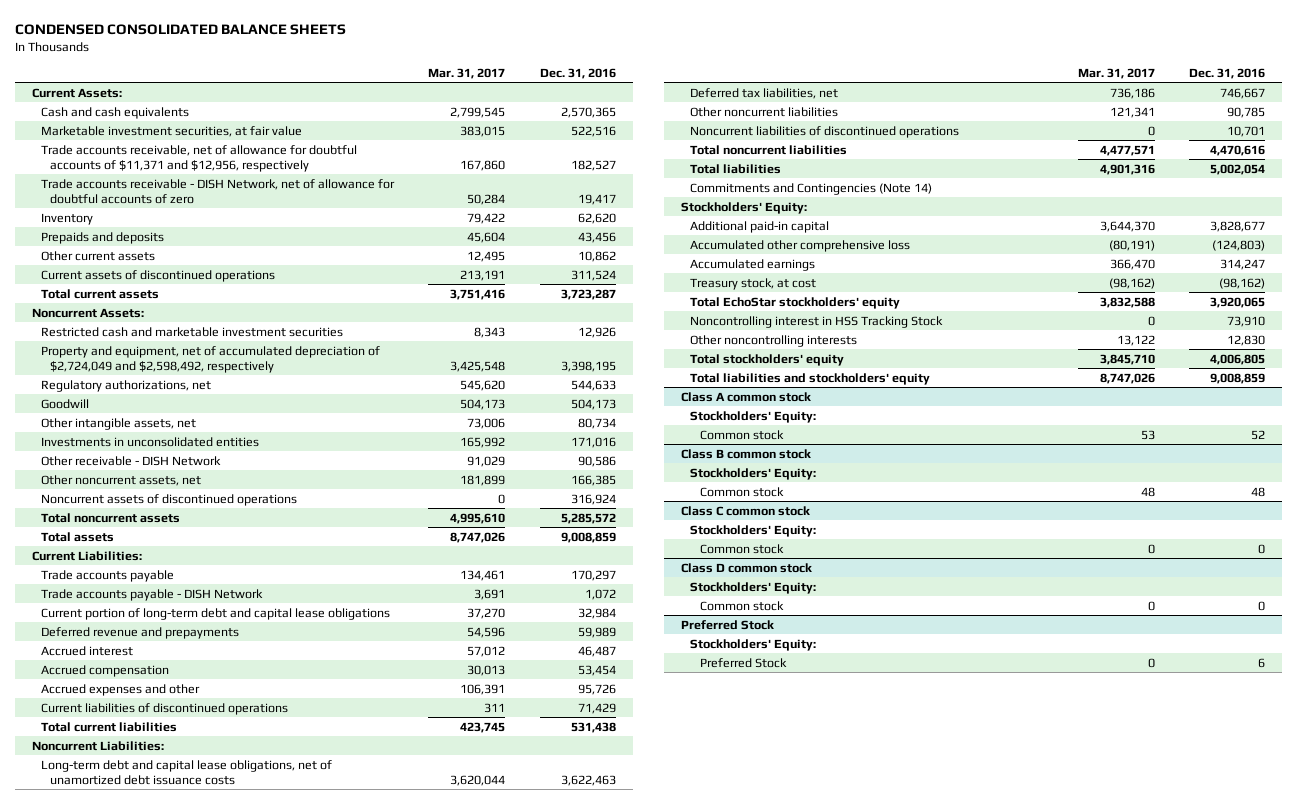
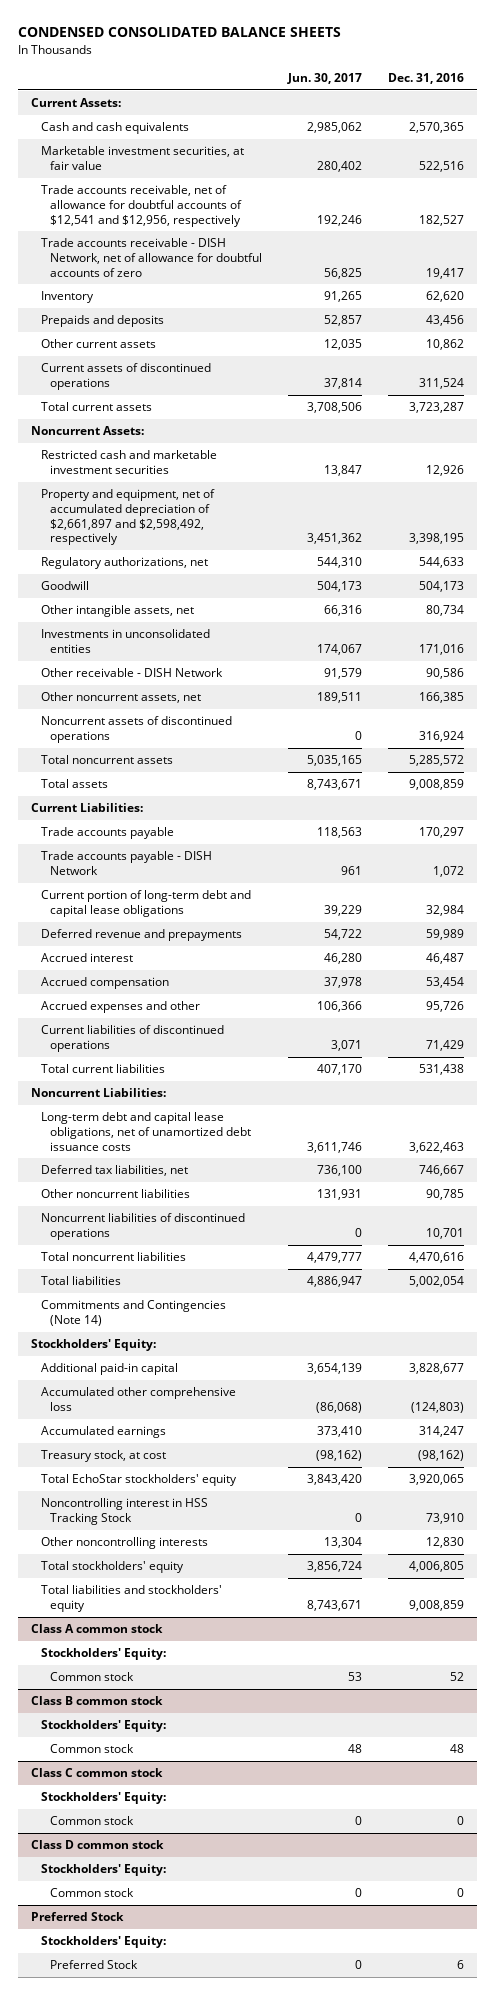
[428,67,506,79] Mar. 31, 2017 -> none
none -> [286,73,362,85] Jun. 30, 2017
[40,144,357,172] Trade accounts receivable, net of allowance for doubtful accounts of $11,371 and $12,956, respectively -> [40,185,242,227] Trade accounts receivable, net of allowance for doubtful accounts of $12,541 and $12,956, respectively
[40,345,380,373] Property and equipment, net of accumulated depreciation of $2,724,049 and $2,598,492, respectively -> [40,489,215,546] Property and equipment, net of accumulated depreciation of $2,661,897 and $2,598,492, respectively

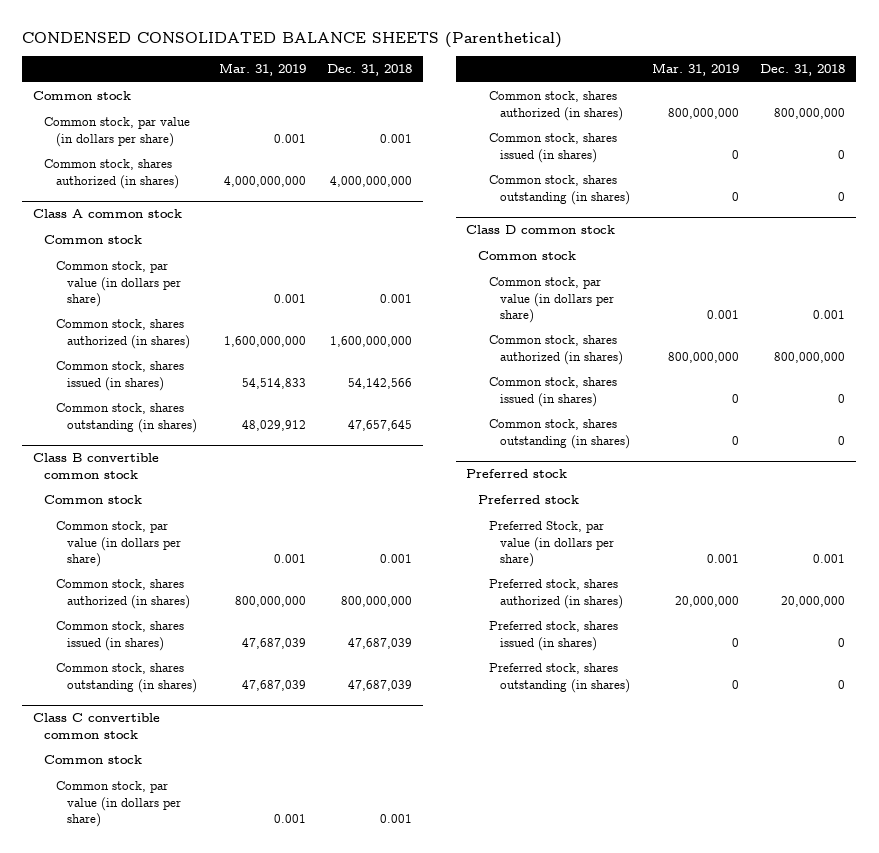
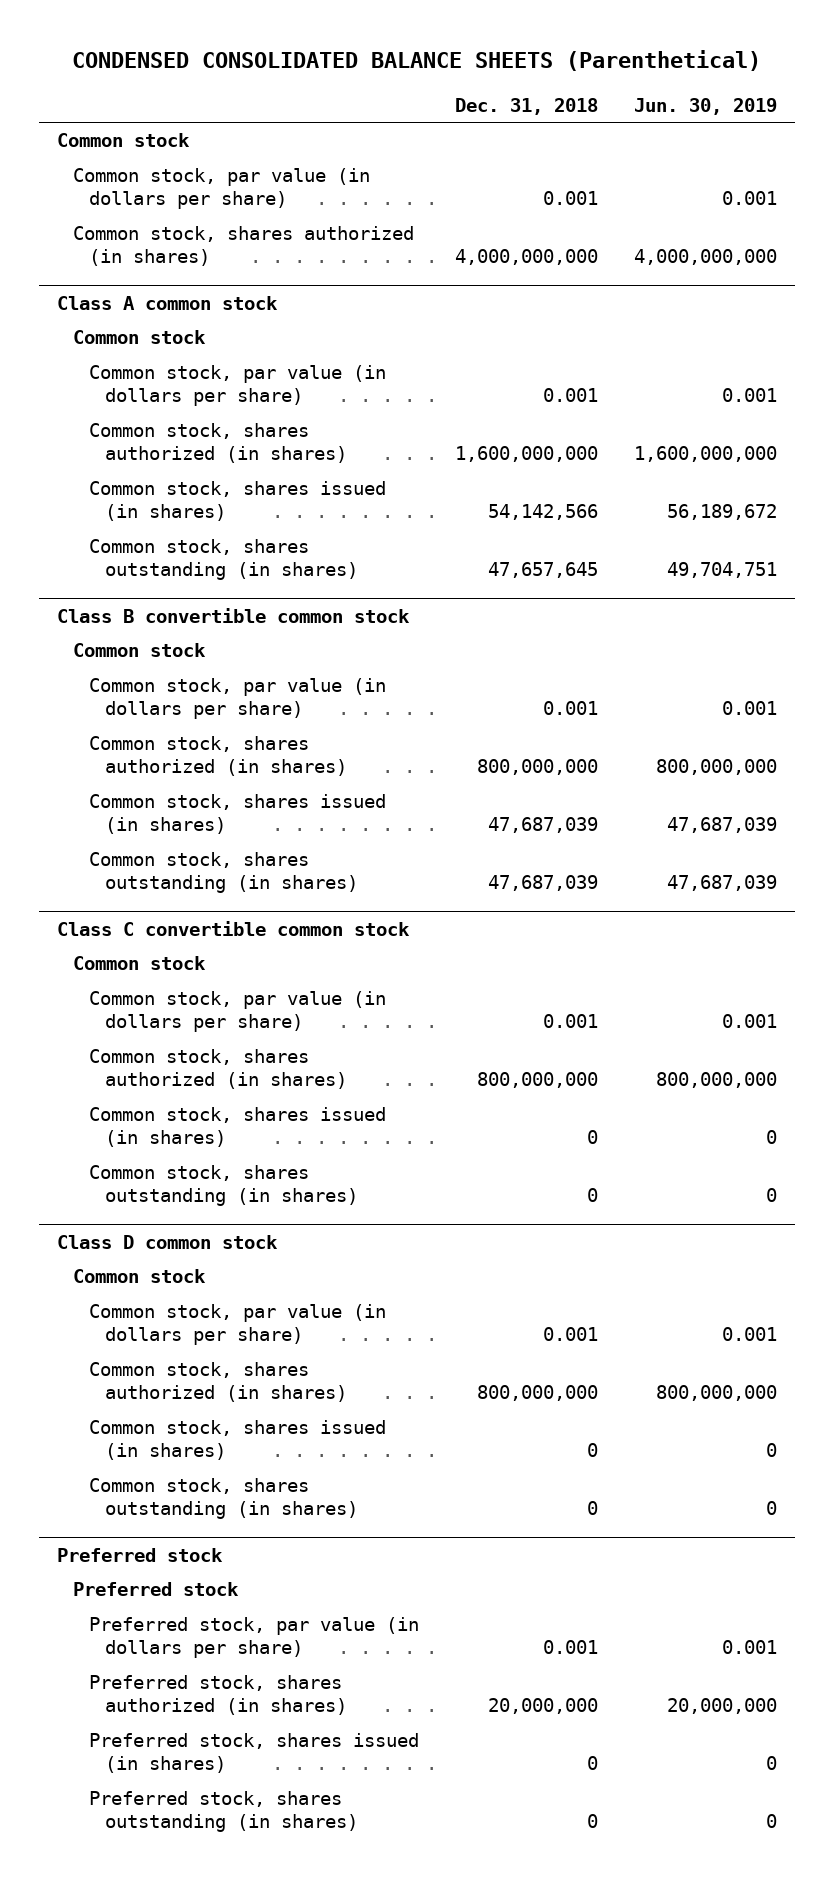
[218,63,306,77] Mar. 31, 2019 -> none
none -> [633,98,777,116] Jun. 30, 2019
[488,521,615,567] Preferred Stock, par value (in dollars per share) -> [88,1617,419,1659] Preferred stock, par value (in dollars per share)

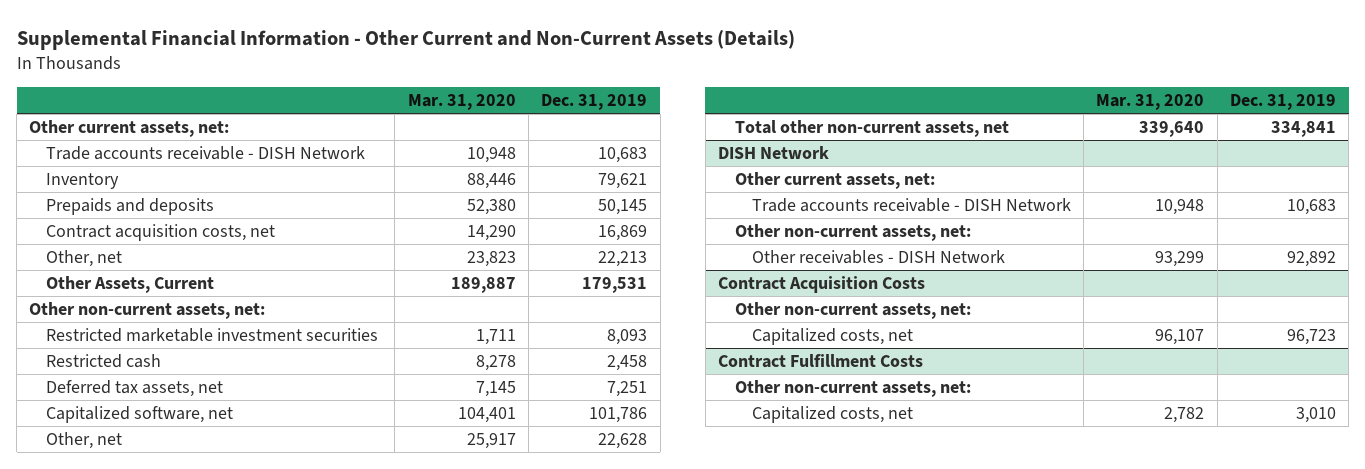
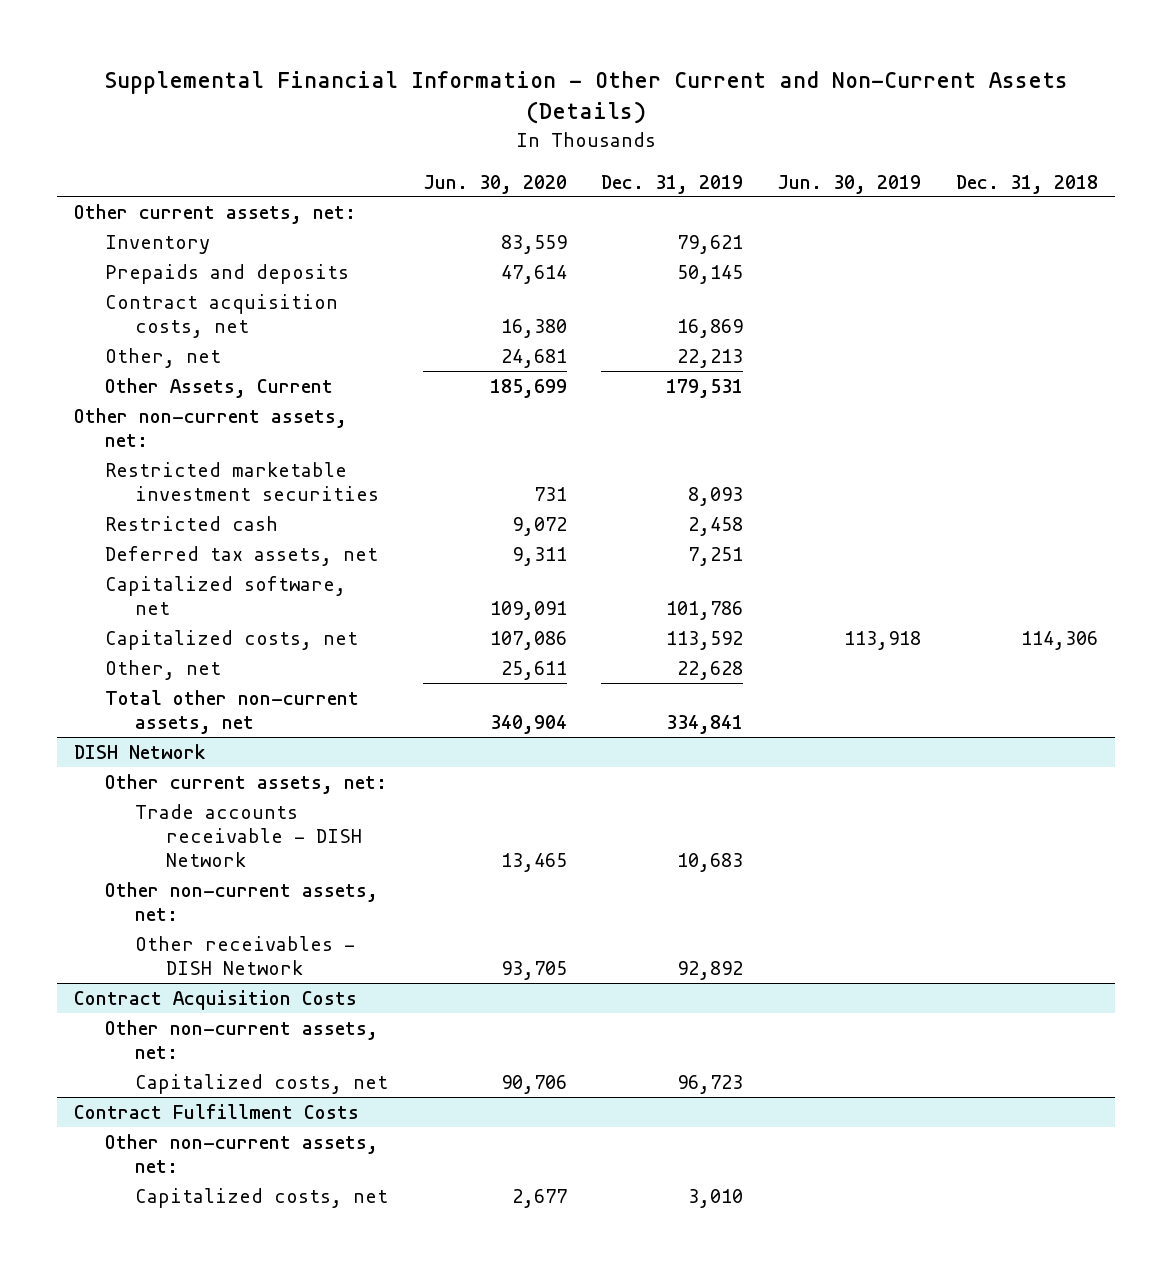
[407,93,516,110] Mar. 31, 2020 -> none
none -> [422,174,567,194] Jun. 30, 2020
none -> [777,174,922,194] Jun. 30, 2019
none -> [955,174,1098,194] Dec. 31, 2018
[46,145,366,160] Trade accounts receivable - DISH Network -> none
none -> [104,629,358,650] Capitalized costs, net

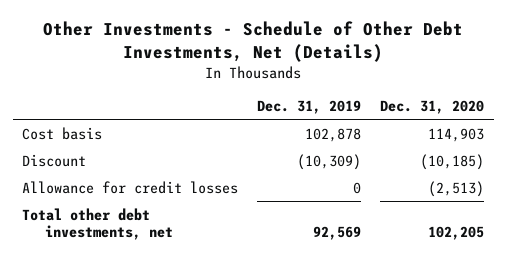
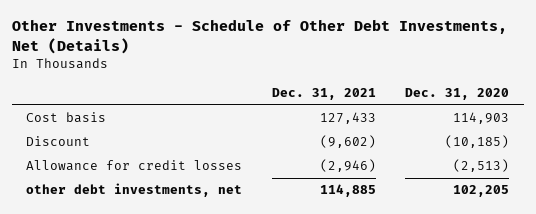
[257,99,362,114] Dec. 31, 2019 -> none
none -> [271,88,376,101] Dec. 31, 2021
[22,207,174,241] Total other debt investments, net -> [26,183,243,198] other debt investments, net

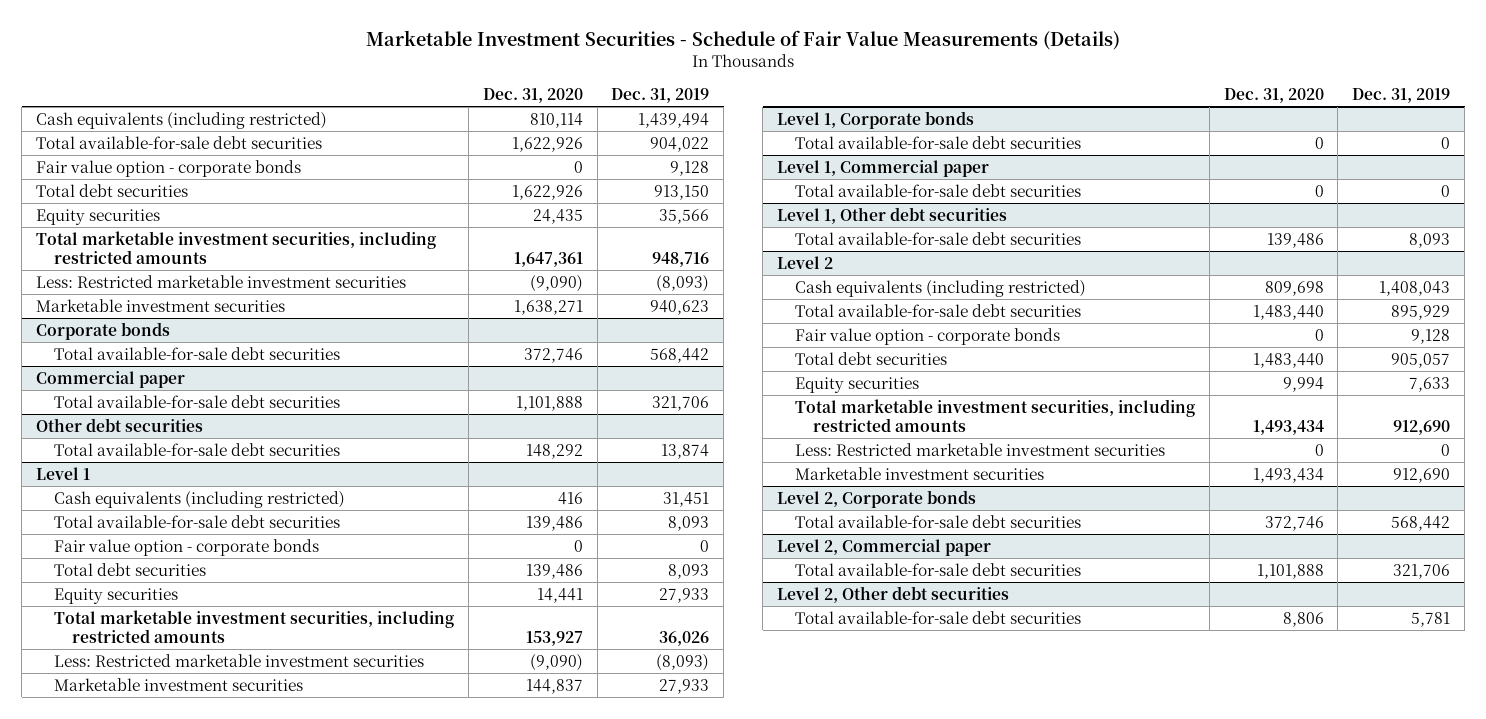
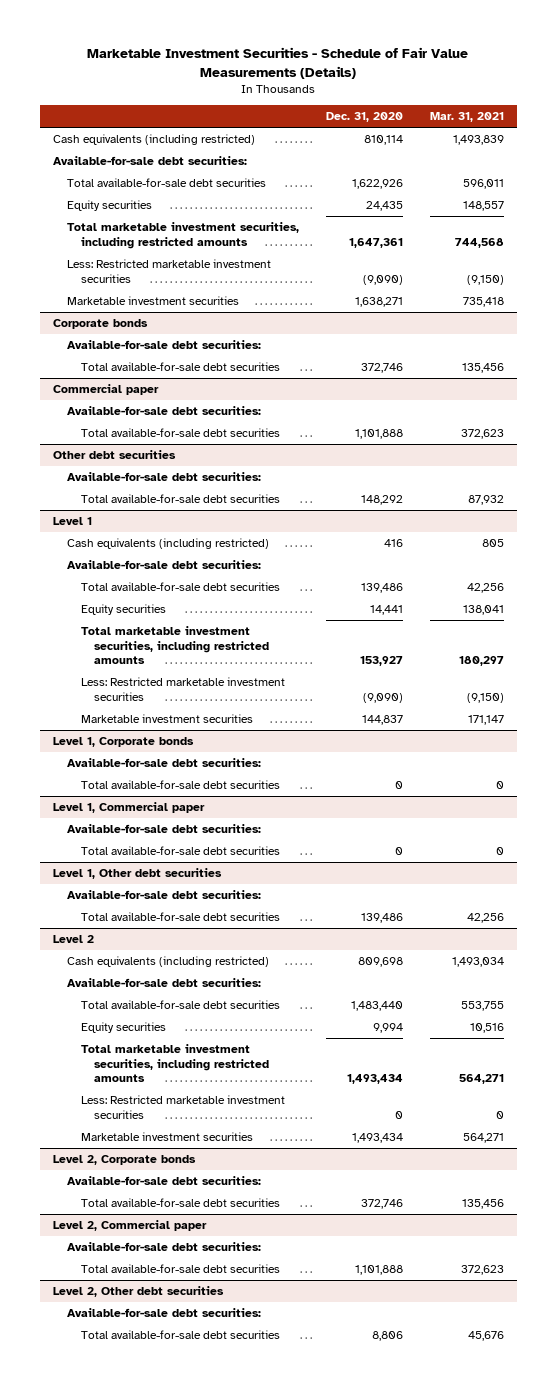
[611,87,710,103] Dec. 31, 2019 -> none
none -> [429,111,504,122] Mar. 31, 2021
none -> [53,156,248,166] Available-for-sale debt securities:
[35,159,301,177] Fair value option - corporate bonds -> none
[35,183,188,197] Total debt securities -> none
none -> [66,340,261,350] Available-for-sale debt securities:
none -> [66,406,261,416] Available-for-sale debt securities:
none -> [66,472,261,482] Available-for-sale debt securities:
none -> [66,560,261,570] Available-for-sale debt securities:
[54,538,320,556] Fair value option - corporate bonds -> none
[54,562,207,576] Total debt securities -> none
none -> [66,758,261,768] Available-for-sale debt securities:
none -> [66,824,261,834] Available-for-sale debt securities:
none -> [66,890,261,900] Available-for-sale debt securities:
none -> [66,978,261,988] Available-for-sale debt securities:
[795,327,1061,345] Fair value option - corporate bonds -> none
[795,351,948,365] Total debt securities -> none
none -> [66,1176,261,1186] Available-for-sale debt securities:
none -> [66,1242,261,1252] Available-for-sale debt securities:
none -> [66,1308,261,1318] Available-for-sale debt securities:

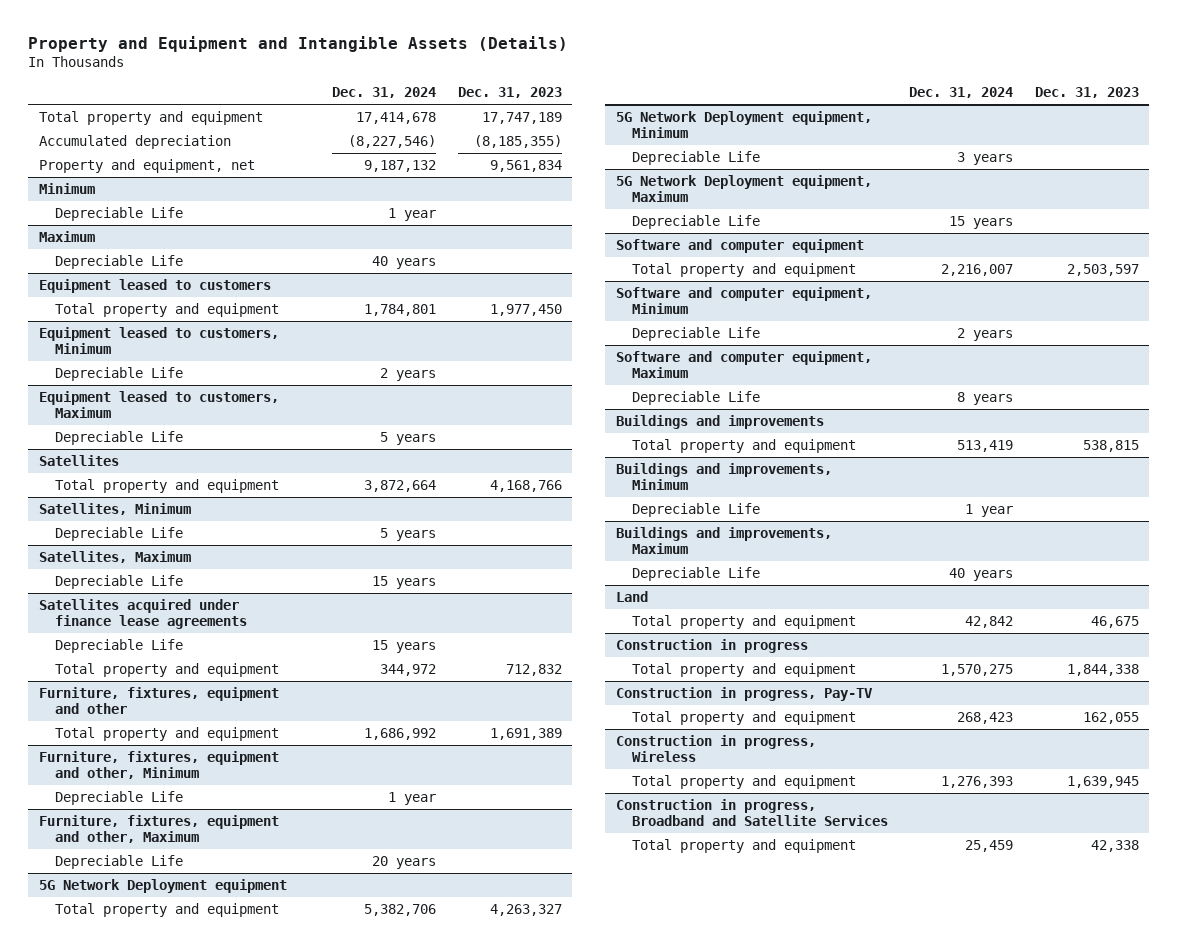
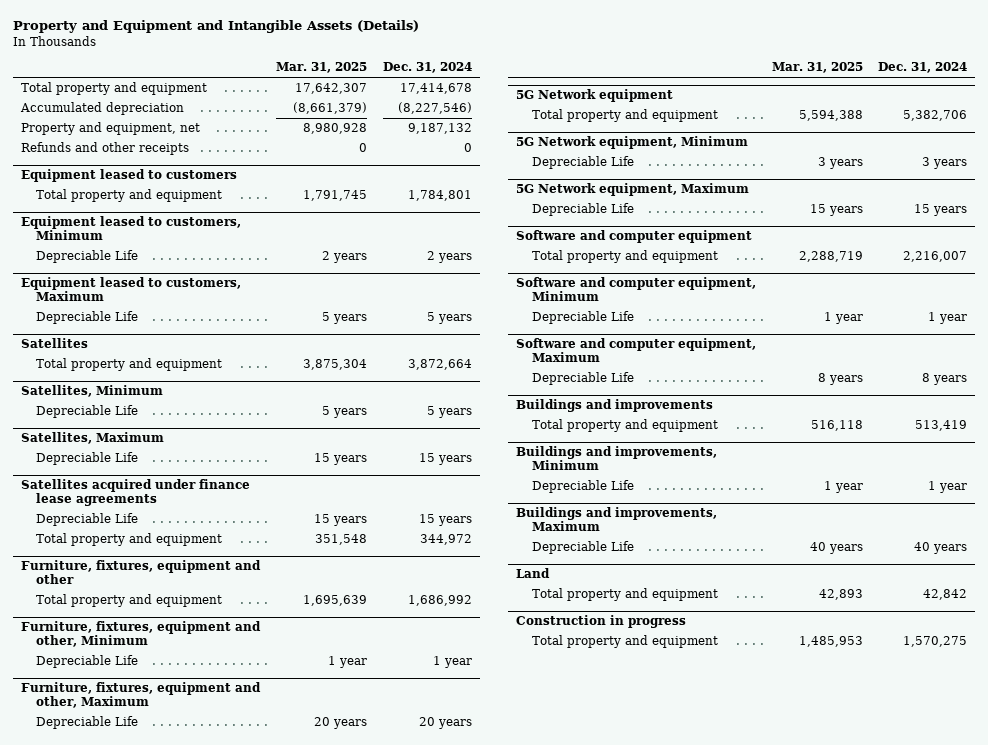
[457,87,562,99] Dec. 31, 2023 -> none
none -> [276,62,368,74] Mar. 31, 2025
[39,182,96,194] Minimum -> none
[55,206,184,221] Depreciable Life -> none
[39,230,96,242] Maximum -> none
[55,254,184,269] Depreciable Life -> none
none -> [20,142,189,156] Refunds and other receipts
[39,878,288,893] 5G Network Deployment equipment -> [516,89,674,103] 5G Network equipment
[616,110,873,139] 5G Network Deployment equipment, Minimum -> [516,136,749,150] 5G Network equipment, Minimum
[616,174,873,203] 5G Network Deployment equipment, Maximum -> [516,183,750,197] 5G Network equipment, Maximum
[957,327,1014,341] 2 years -> [928,312,968,325] 1 year
[616,686,874,701] Construction in progress, Pay-TV -> none
[632,710,857,725] Total property and equipment -> none
[616,734,817,763] Construction in progress, Wireless -> none
[632,774,857,789] Total property and equipment -> none
[616,798,889,827] Construction in progress, Broadband and Satellite Services -> none
[632,838,857,853] Total property and equipment -> none

